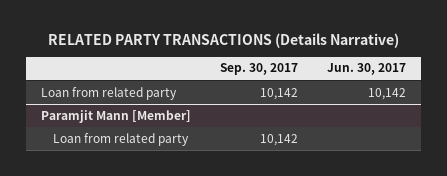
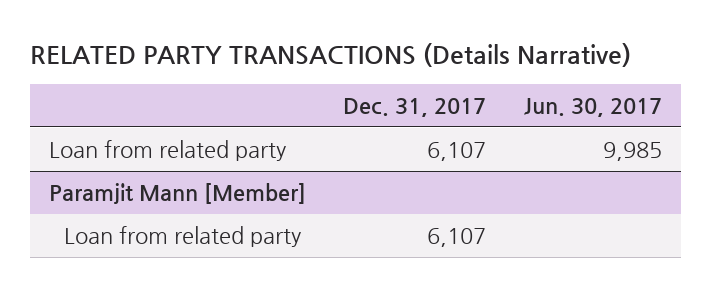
[220,63,299,76] Sep. 30, 2017 -> none
none -> [343,97,487,117] Dec. 31, 2017
[368,87,407,100] 10,142 -> [603,141,663,161] 9,985

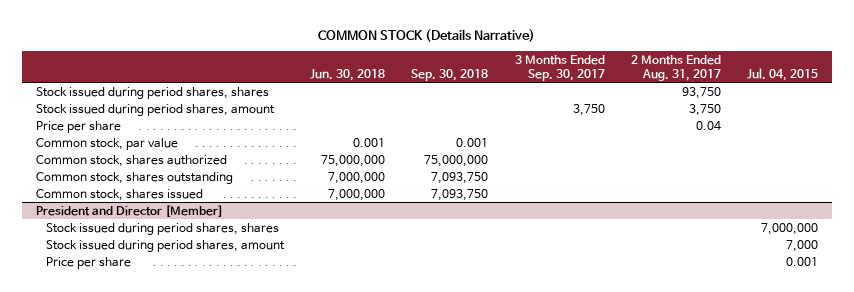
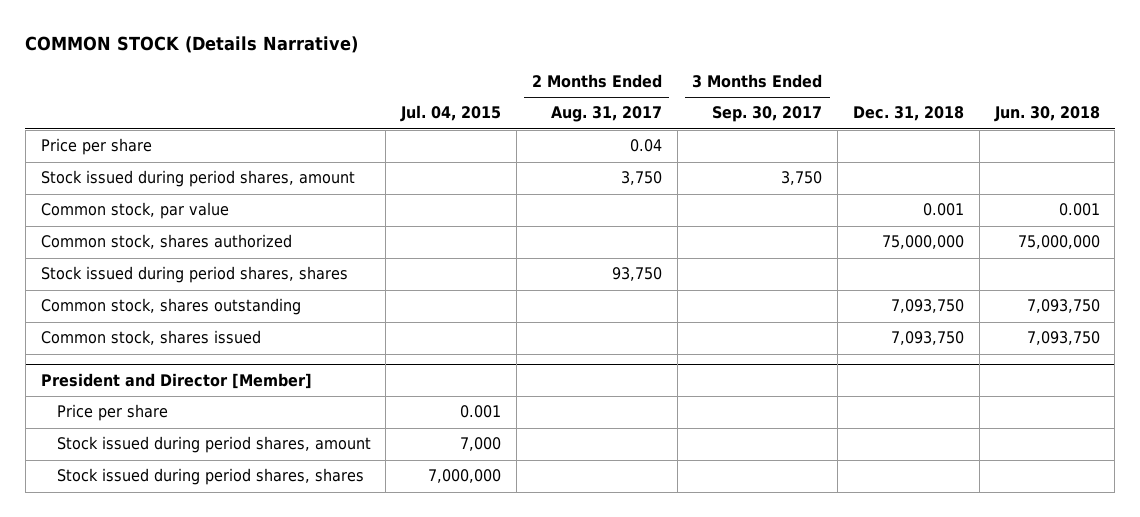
[411,68,489,81] Sep. 30, 2018 -> none
none -> [853,106,965,122] Dec. 31, 2018
[35,103,275,116] Stock issued during period shares, amount -> [40,170,355,188] Stock issued during period shares, amount
[35,86,269,99] Stock issued during period shares, shares -> [40,266,348,284] Stock issued during period shares, shares
[327,171,385,184] 7,000,000 -> [1026,299,1100,314] 7,093,750
[327,188,385,201] 7,000,000 -> [1026,331,1100,346] 7,093,750
[45,239,285,252] Stock issued during period shares, amount -> [56,436,371,454] Stock issued during period shares, amount
[45,222,279,235] Stock issued during period shares, shares -> [56,468,364,486] Stock issued during period shares, shares

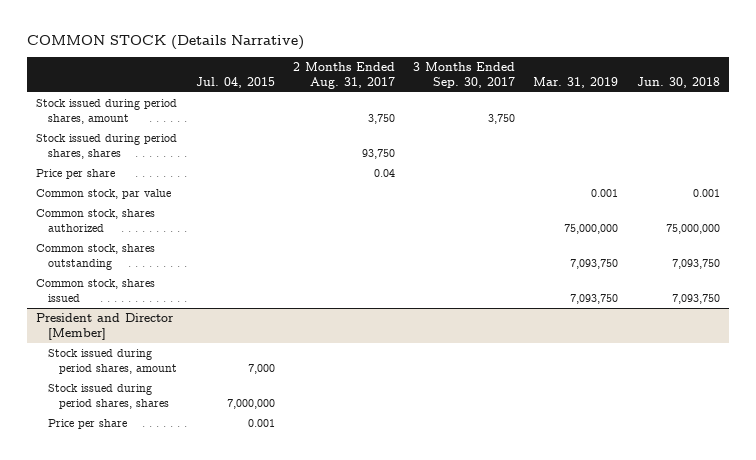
[853,106,965,122] Dec. 31, 2018 -> none
none -> [533,76,619,88] Mar. 31, 2019
[40,266,348,284] Stock issued during period shares, shares -> [36,134,178,159] Stock issued during period shares, shares
[40,138,152,156] Price per share -> [36,169,116,180] Price per share
[56,404,168,422] Price per share -> [47,419,127,430] Price per share

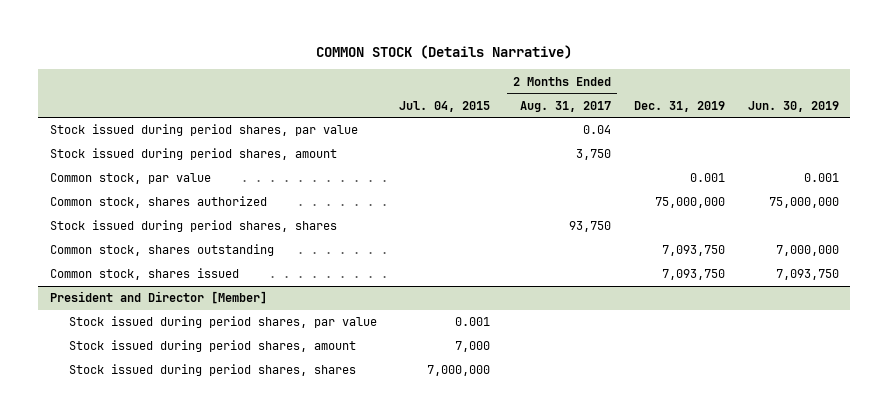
[413,62,516,88] 3 Months Ended Sep. 30, 2017 -> none
[533,76,619,88] Mar. 31, 2019 -> none
[636,76,720,88] Jun. 30, 2018 -> none
none -> [633,100,725,112] Dec. 31, 2019
none -> [747,100,839,112] Jun. 30, 2019
none -> [49,124,358,137] Stock issued during period shares, par value
[36,169,116,180] Price per share -> none
[36,134,178,159] Stock issued during period shares, shares -> [49,220,337,233] Stock issued during period shares, shares
none -> [68,316,377,329] Stock issued during period shares, par value
[47,419,127,430] Price per share -> none

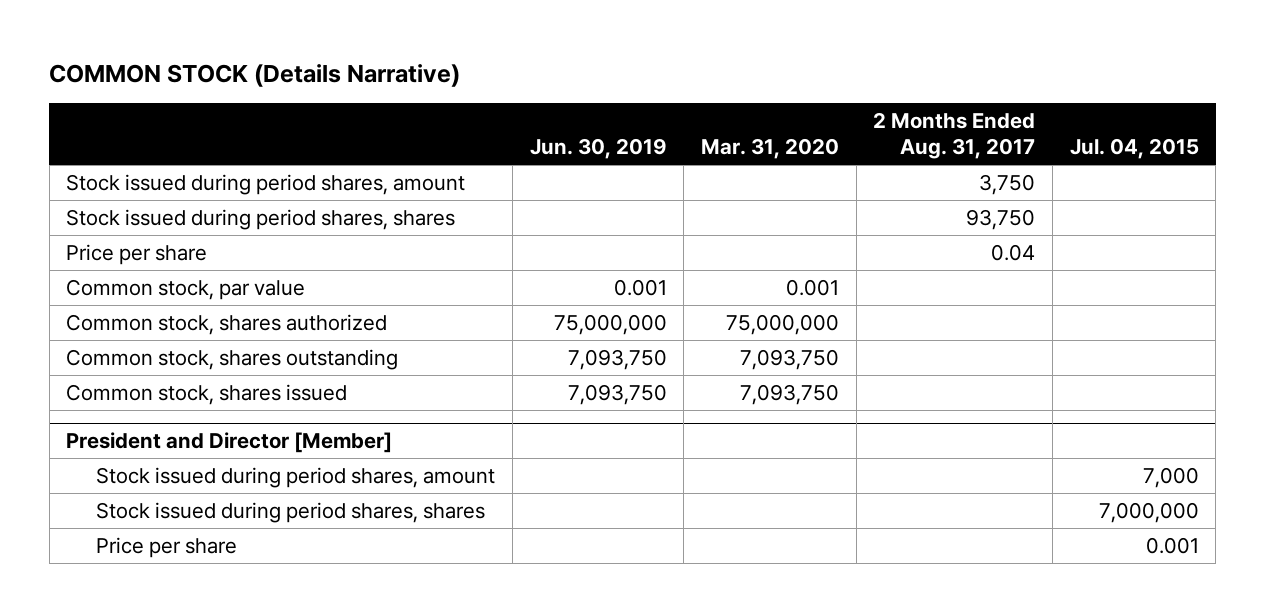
[633,100,725,112] Dec. 31, 2019 -> none
none -> [700,138,839,160] Mar. 31, 2020
[49,124,358,137] Stock issued during period shares, par value -> none
[49,220,337,233] Stock issued during period shares, shares -> [66,209,456,231] Stock issued during period shares, shares
none -> [66,244,208,266] Price per share
[775,245,839,257] 7,000,000 -> [567,349,667,371] 7,093,750
[68,316,377,329] Stock issued during period shares, par value -> none
none -> [96,537,238,559] Price per share

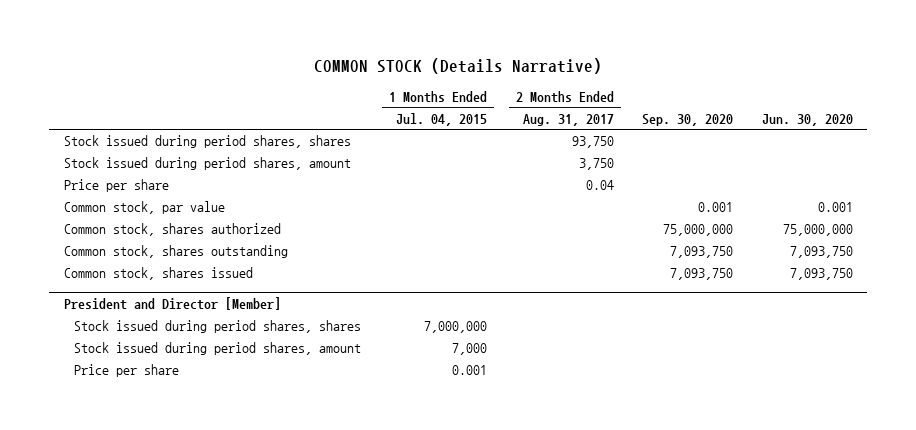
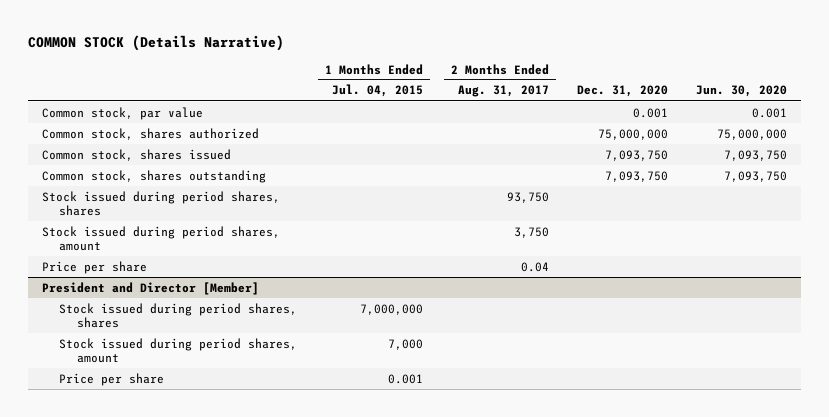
[642,113,734,126] Sep. 30, 2020 -> none
none -> [577,85,669,98] Dec. 31, 2020
[63,245,288,259] Common stock, shares outstanding -> [42,169,267,183] Common stock, shares outstanding
[63,135,351,149] Stock issued during period shares, shares -> [42,190,281,216] Stock issued during period shares, shares
[63,157,351,171] Stock issued during period shares, amount -> [42,225,281,251] Stock issued during period shares, amount
[63,179,169,193] Price per share -> [42,260,148,274] Price per share

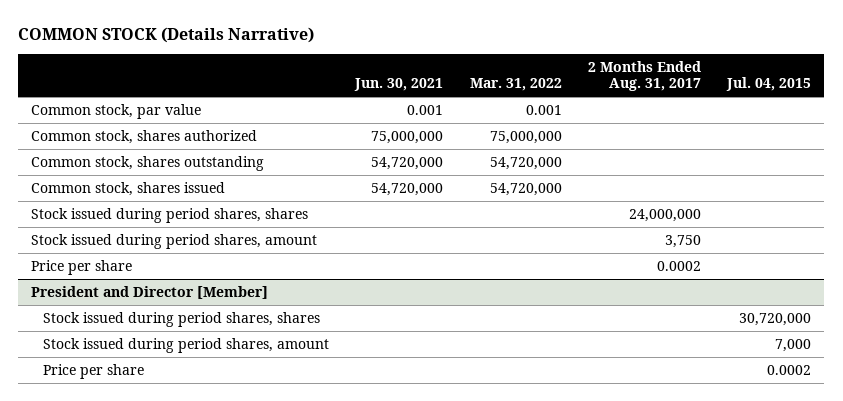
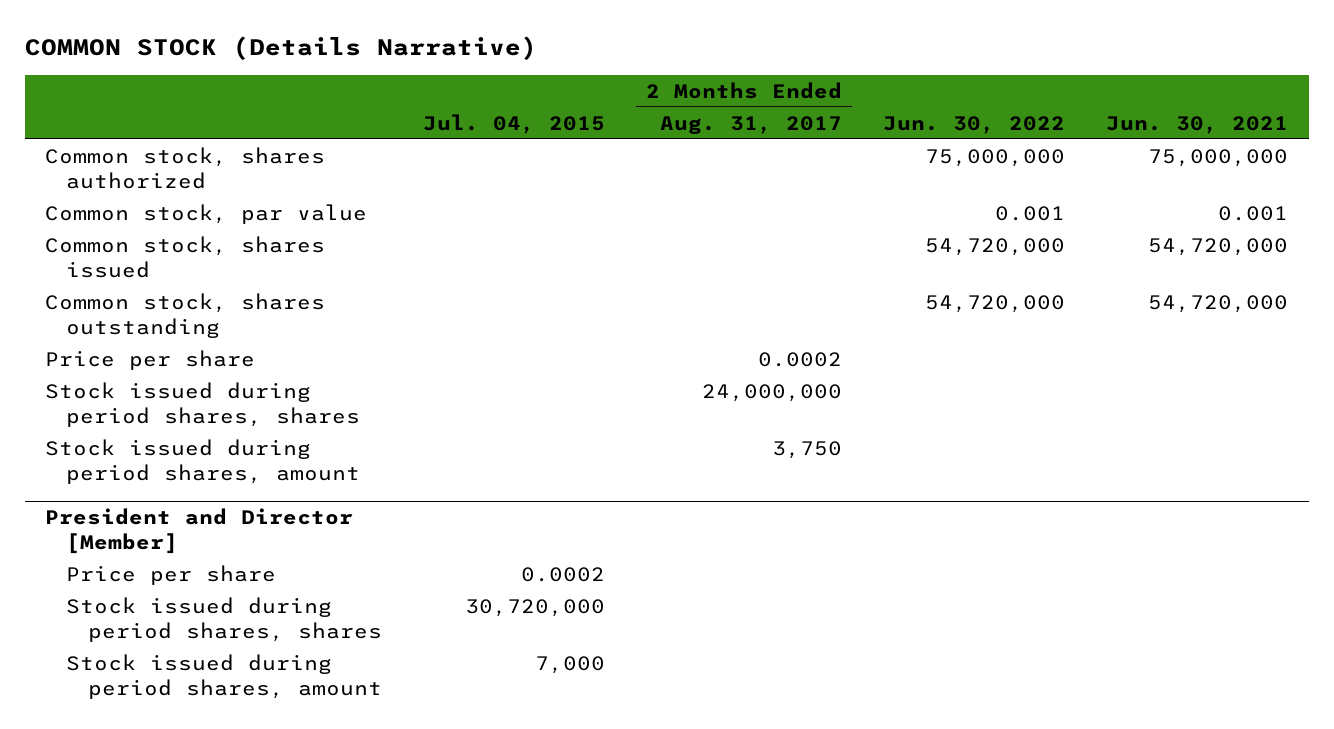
[469,78,562,92] Mar. 31, 2022 -> none
none -> [883,115,1066,134] Jun. 30, 2022
[31,104,202,120] Common stock, par value -> [45,203,368,224] Common stock, par value
[31,156,265,172] Common stock, shares outstanding -> [45,292,326,338] Common stock, shares outstanding
[31,260,133,276] Price per share -> [45,349,256,370] Price per share
[43,364,145,380] Price per share -> [66,564,277,585] Price per share

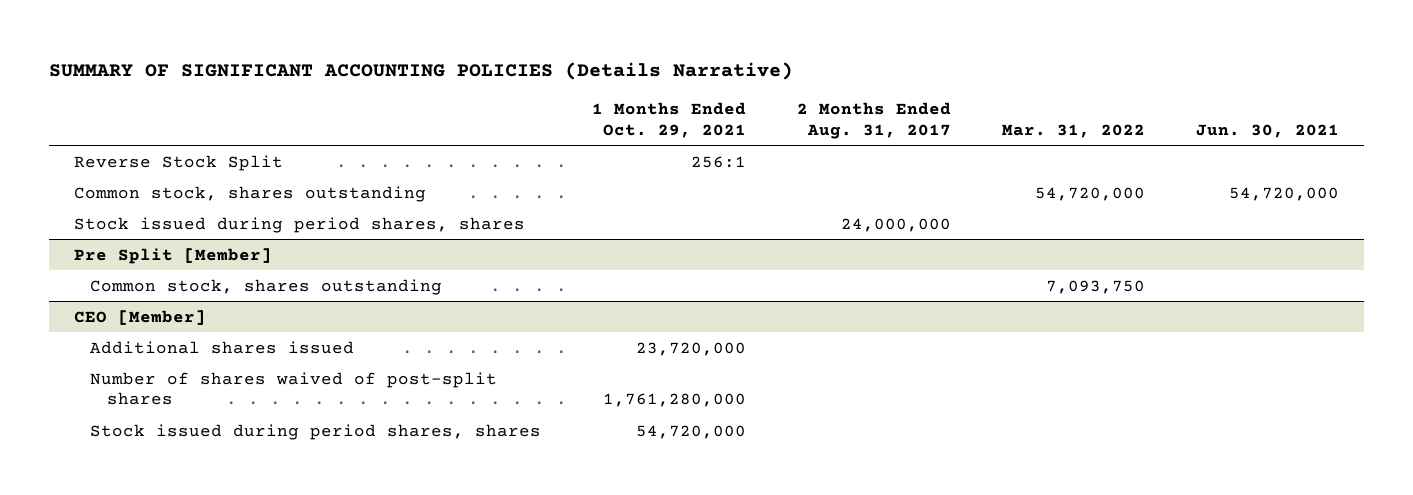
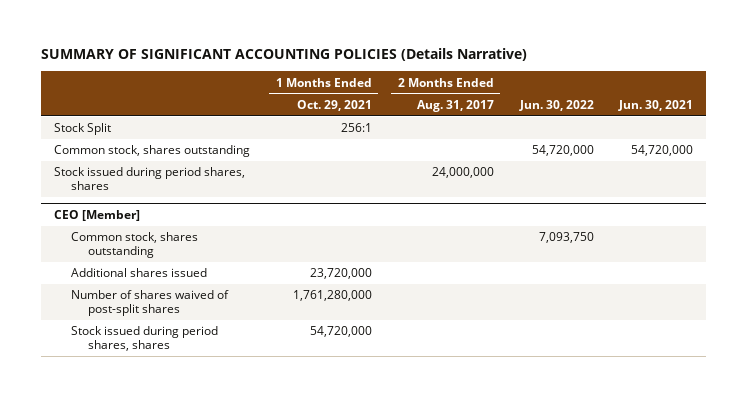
[1001,123,1145,138] Mar. 31, 2022 -> none
none -> [518,99,594,111] Jun. 30, 2022
[74,154,284,171] Reverse Stock Split -> [54,123,112,136] Stock Split
[74,247,273,264] Pre Split [Member] -> none
[90,278,443,295] Common stock, shares outstanding -> none
none -> [71,232,199,259] Common stock, shares outstanding

